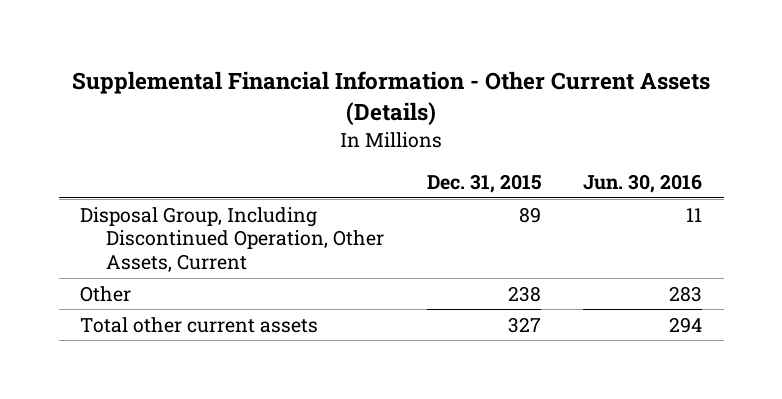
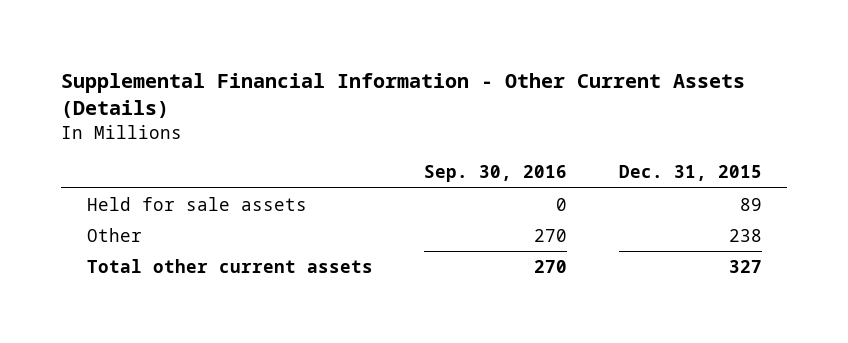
[583,174,703,194] Jun. 30, 2016 -> none
none -> [424,165,568,183] Sep. 30, 2016
[80,206,385,273] Disposal Group, Including Discontinued Operation, Other Assets, Current -> [86,197,307,212] Held for sale assets

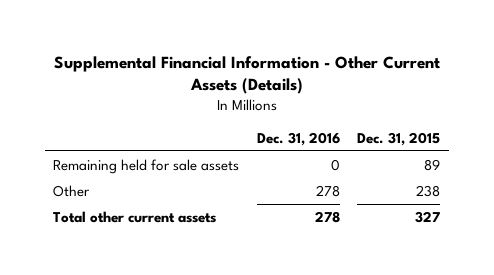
[424,165,568,183] Sep. 30, 2016 -> none
none -> [256,131,340,146] Dec. 31, 2016
[86,197,307,212] Held for sale assets -> [53,158,240,174] Remaining held for sale assets

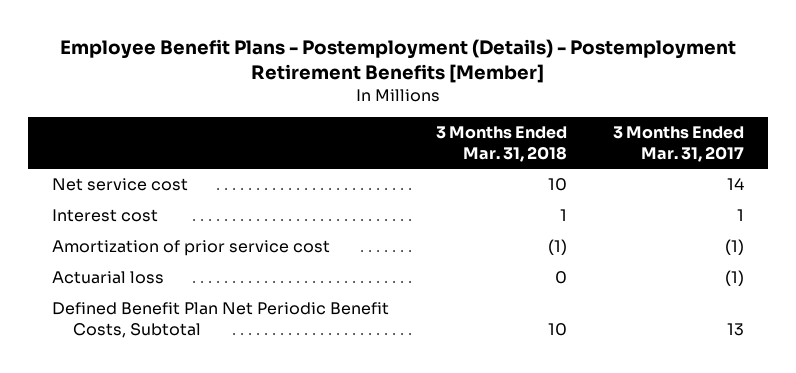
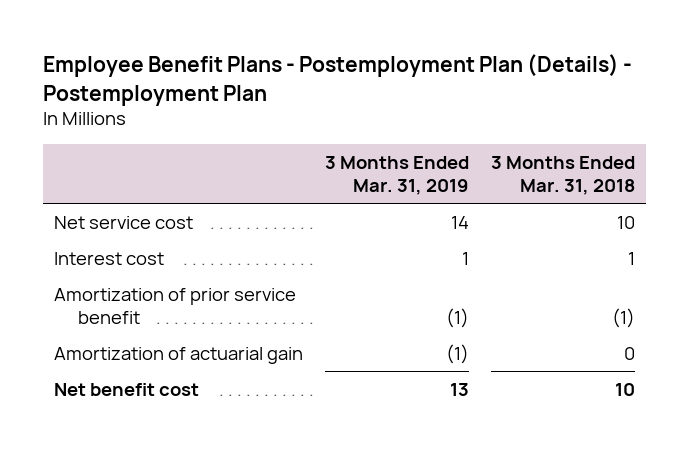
[60,38,737,83] Employee Benefit Plans - Postemployment (Details) - Postemployment Retirement Benefits [Member] -> [43,53,633,106] Employee Benefit Plans - Postemployment Plan (Details) - Postemployment Plan
[613,126,745,163] 3 Months Ended Mar. 31, 2017 -> none
none -> [324,155,469,195] 3 Months Ended Mar. 31, 2019
[51,240,330,257] Amortization of prior service cost -> [54,287,297,325] Amortization of prior service benefit
[51,271,164,285] Actuarial loss -> [54,346,304,364] Amortization of actuarial gain
[51,302,389,339] Defined Benefit Plan Net Periodic Benefit Costs, Subtotal -> [54,382,200,396] Net benefit cost

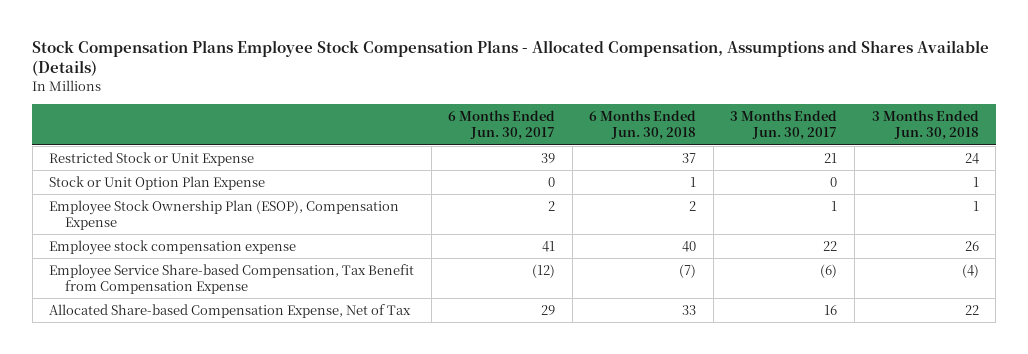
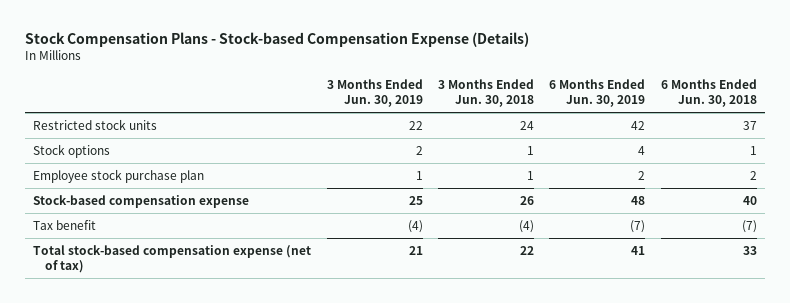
[32,39,990,77] Stock Compensation Plans Employee Stock Compensation Plans - Allocated Compensation, Assumptions and Shares Available (Details) -> [25,32,530,48] Stock Compensation Plans - Stock-based Compensation Expense (Details)
[448,110,556,141] 6 Months Ended Jun. 30, 2017 -> none
[730,110,838,141] 3 Months Ended Jun. 30, 2017 -> none
none -> [326,78,423,108] 3 Months Ended Jun. 30, 2019
none -> [549,78,646,108] 6 Months Ended Jun. 30, 2019
[49,151,255,166] Restricted Stock or Unit Expense -> [33,118,158,130] Restricted stock units
[49,175,266,190] Stock or Unit Option Plan Expense -> [33,143,111,158] Stock options
[49,199,400,231] Employee Stock Ownership Plan (ESOP), Compensation Expense -> [33,168,205,183] Employee stock purchase plan
[49,239,297,255] Employee stock compensation expense -> [33,194,250,208] Stock-based compensation expense
[49,263,415,295] Employee Service Share-based Compensation, Tax Benefit from Compensation Expense -> [33,219,97,230] Tax benefit
[49,303,412,318] Allocated Share-based Compensation Expense, Net of Tax -> [33,244,312,274] Total stock-based compensation expense (net of tax)

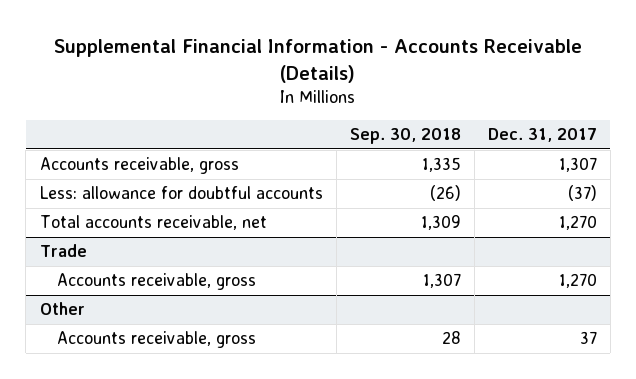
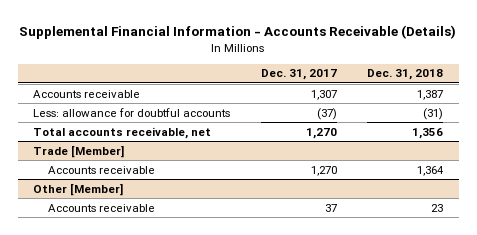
[349,128,461,145] Sep. 30, 2018 -> none
none -> [367,69,444,81] Dec. 31, 2018
[39,157,239,175] Accounts receivable, gross -> [33,89,141,98] Accounts receivable
[39,244,87,258] Trade -> [33,144,125,158] Trade [Member]
[57,273,257,291] Accounts receivable, gross -> [48,165,156,174] Accounts receivable
[39,302,85,316] Other -> [33,182,124,196] Other [Member]
[57,331,257,349] Accounts receivable, gross -> [48,203,156,212] Accounts receivable

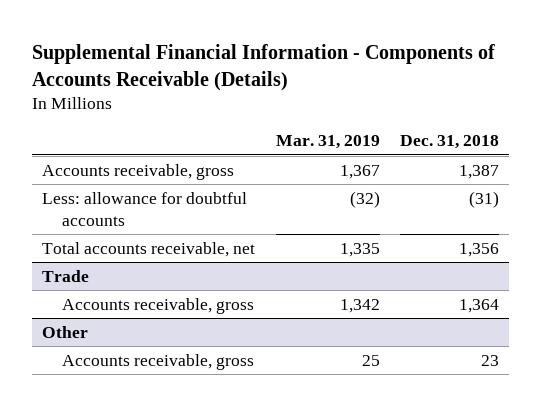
[19,25,457,40] Supplemental Financial Information - Accounts Receivable (Details) -> [32,43,496,91] Supplemental Financial Information - Components of Accounts Receivable (Details)
[260,69,337,81] Dec. 31, 2017 -> none
none -> [275,135,380,150] Mar. 31, 2019
[33,89,141,98] Accounts receivable -> [42,163,235,180] Accounts receivable, gross
[33,144,125,158] Trade [Member] -> [42,269,90,282] Trade
[48,165,156,174] Accounts receivable -> [61,297,254,314] Accounts receivable, gross
[33,182,124,196] Other [Member] -> [42,325,89,338] Other
[48,203,156,212] Accounts receivable -> [61,353,254,370] Accounts receivable, gross

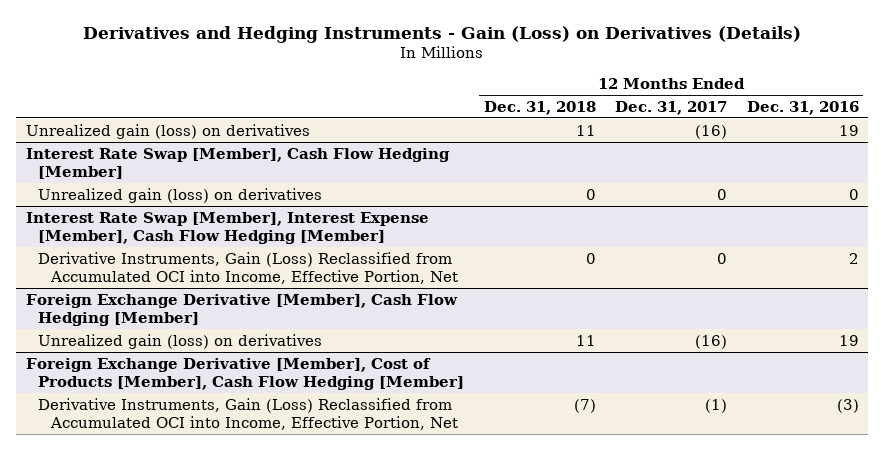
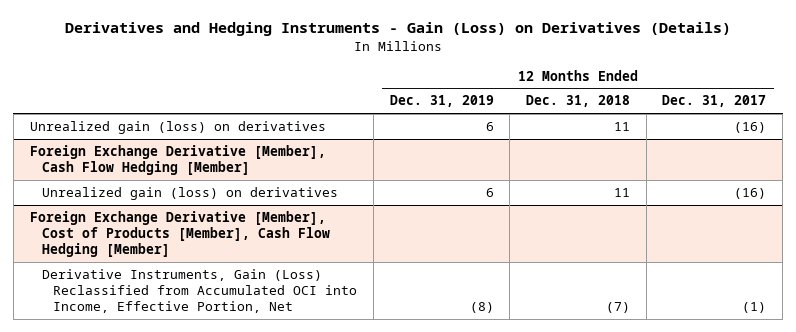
[746,100,859,115] Dec. 31, 2016 -> none
none -> [389,95,494,108] Dec. 31, 2019
[25,147,450,179] Interest Rate Swap [Member], Cash Flow Hedging [Member] -> none
[38,187,323,203] Unrealized gain (loss) on derivatives -> none
[25,211,429,244] Interest Rate Swap [Member], Interest Expense [Member], Cash Flow Hedging [Member] -> none
[38,251,458,284] Derivative Instruments, Gain (Loss) Reclassified from Accumulated OCI into Income, Effective Portion, Net -> none

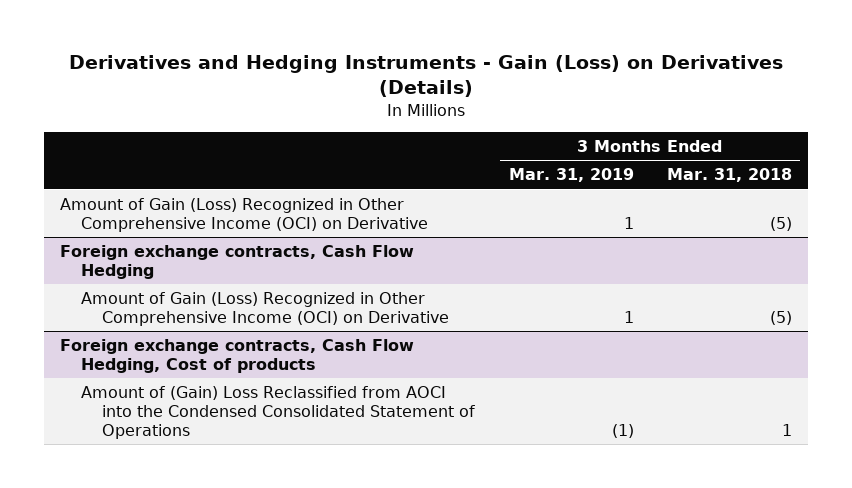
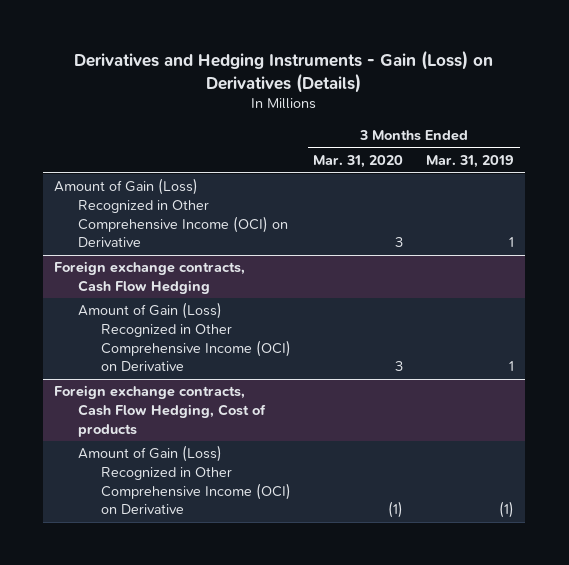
[666,168,792,183] Mar. 31, 2018 -> none
none -> [313,155,404,169] Mar. 31, 2020
[81,386,476,439] Amount of (Gain) Loss Reclassified from AOCI into the Condensed Consolidated Statement of Operations -> none
none -> [77,445,291,515] Amount of Gain (Loss) Recognized in Other Comprehensive Income (OCI) on Derivative

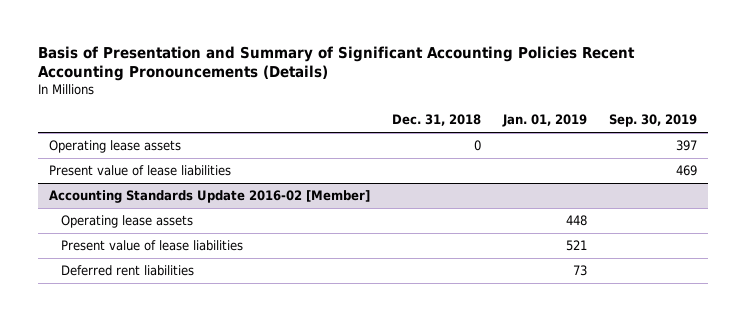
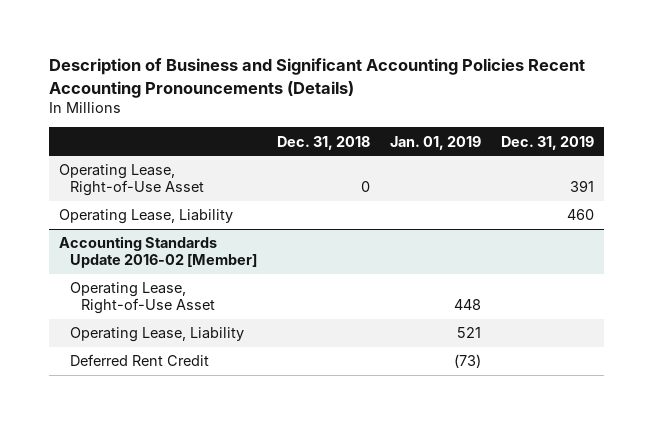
[38,45,636,82] Basis of Presentation and Summary of Significant Accounting Policies Recent Accounting Pronouncements (Details) -> [48,58,585,98] Description of Business and Significant Accounting Policies Recent Accounting Pronouncements (Details)
[608,114,697,128] Sep. 30, 2019 -> none
none -> [501,135,595,150] Dec. 31, 2019
[49,140,182,154] Operating lease assets -> [58,164,204,197] Operating Lease, Right-of-Use Asset
[49,165,232,177] Present value of lease liabilities -> [58,209,233,225] Operating Lease, Liability
[60,215,193,229] Operating lease assets -> [69,282,215,315] Operating Lease, Right-of-Use Asset
[60,240,243,252] Present value of lease liabilities -> [69,327,244,343] Operating Lease, Liability
[60,265,194,277] Deferred rent liabilities -> [69,354,209,367] Deferred Rent Credit
[572,265,587,277] 73 -> [453,354,481,369] (73)

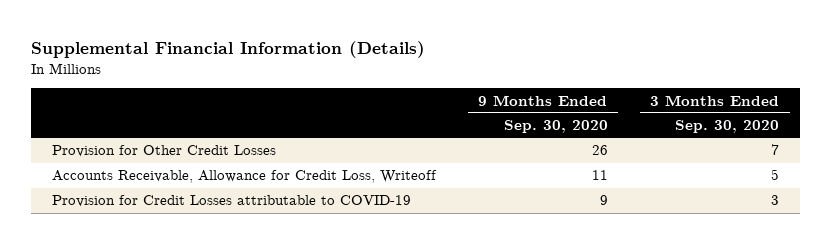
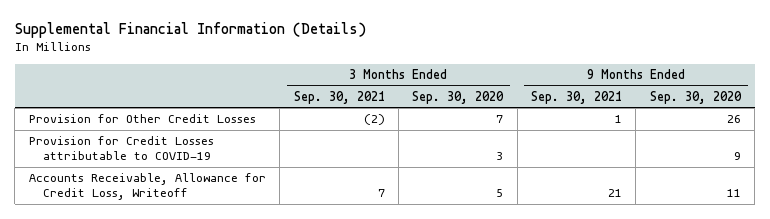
none -> [293,90,385,104] Sep. 30, 2021
none -> [530,90,622,104] Sep. 30, 2021
[52,170,438,184] Accounts Receivable, Allowance for Credit Loss, Writeoff -> [28,173,266,200] Accounts Receivable, Allowance for Credit Loss, Writeoff

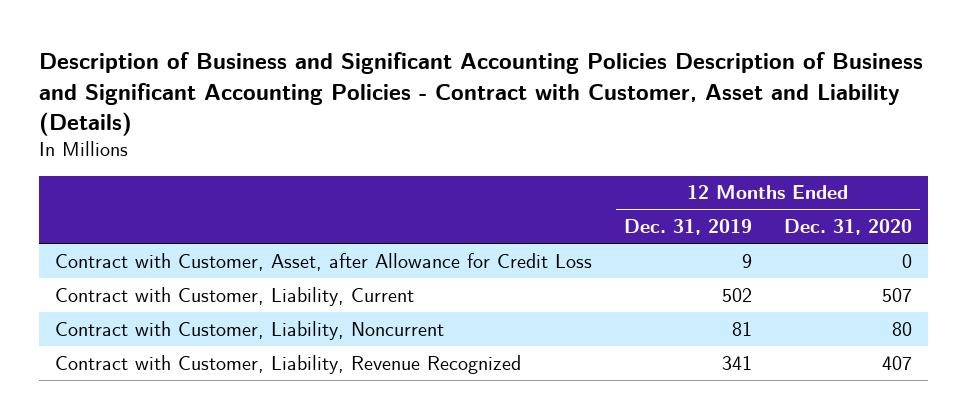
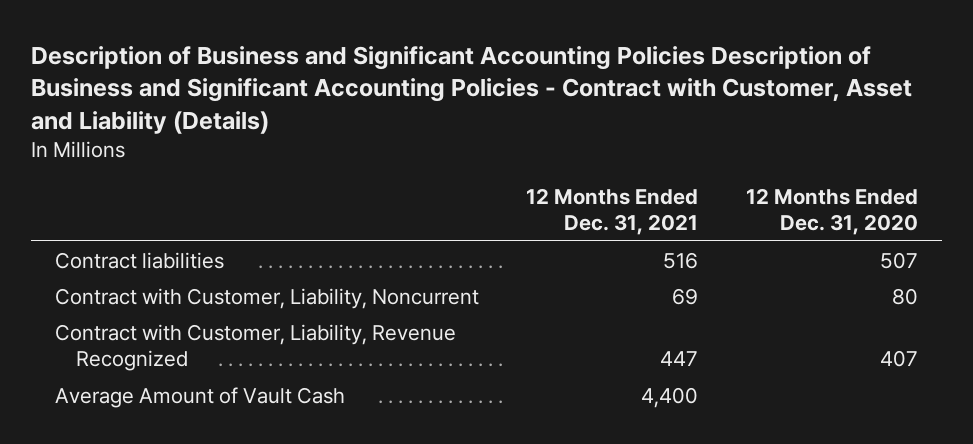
[624,219,753,236] Dec. 31, 2019 -> none
none -> [526,187,699,236] 12 Months Ended Dec. 31, 2021
[55,252,593,271] Contract with Customer, Asset, after Allowance for Credit Loss -> none
[55,286,415,306] Contract with Customer, Liability, Current -> [54,251,224,269] Contract liabilities
none -> [54,386,345,408] Average Amount of Vault Cash

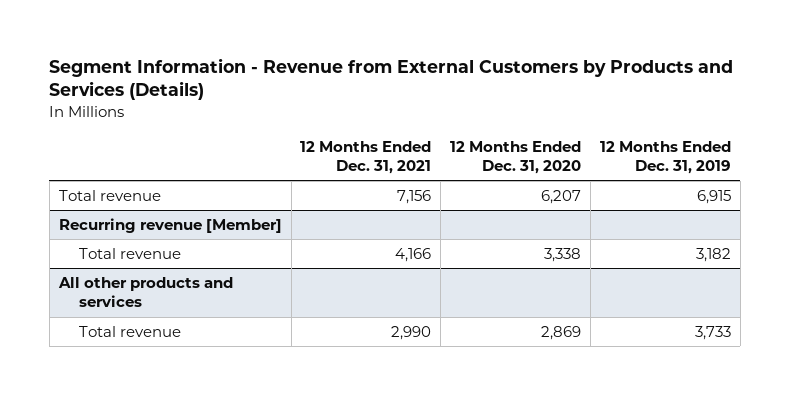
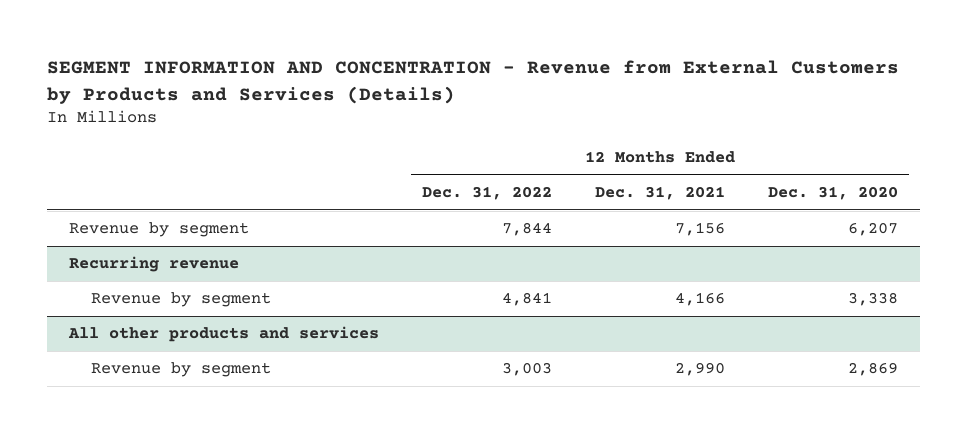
[49,57,734,101] Segment Information - Revenue from External Customers by Products and Services (Details) -> [47,60,900,104] SEGMENT INFORMATION AND CONCENTRATION - Revenue from External Customers by Products and Services (Details)
[600,140,732,175] 12 Months Ended Dec. 31, 2019 -> none
none -> [421,185,552,200] Dec. 31, 2022
[58,190,161,202] Total revenue -> [68,222,249,238] Revenue by segment
[58,218,282,234] Recurring revenue [Member] -> [68,256,239,273] Recurring revenue
[78,248,181,260] Total revenue -> [90,292,271,308] Revenue by segment
[78,326,181,338] Total revenue -> [90,362,271,378] Revenue by segment

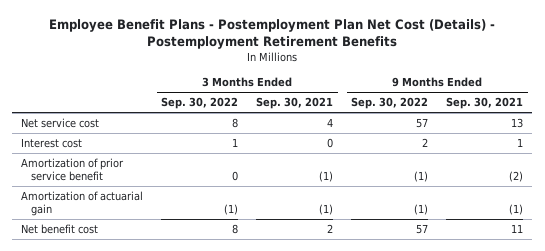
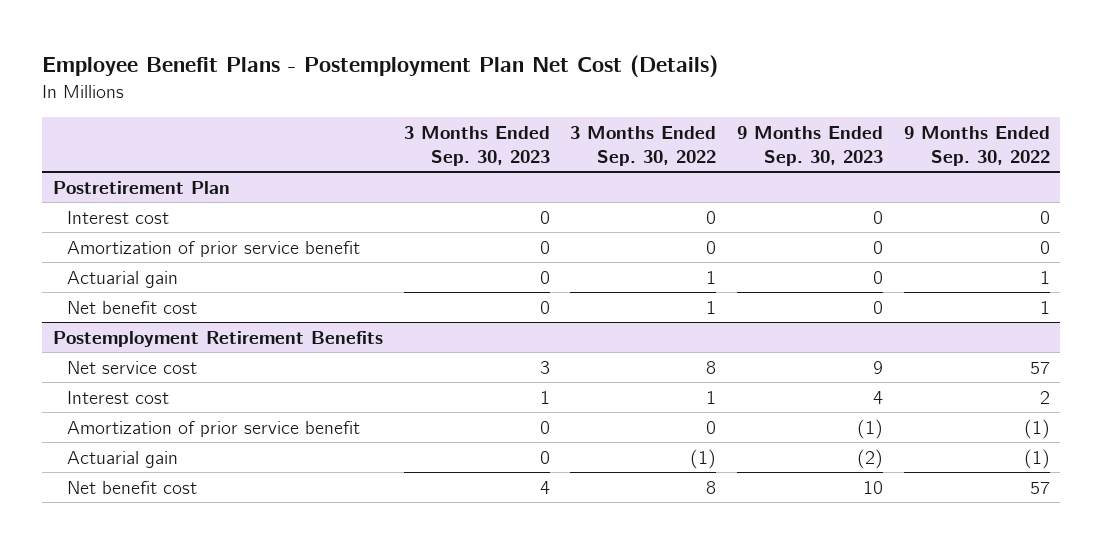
[49,19,496,50] Employee Benefit Plans - Postemployment Plan Net Cost (Details) - Postemployment Retirement Benefits -> [42,55,719,78] Employee Benefit Plans - Postemployment Plan Net Cost (Details)
[256,97,334,110] Sep. 30, 2021 -> none
[446,97,524,110] Sep. 30, 2021 -> none
none -> [403,125,550,167] 3 Months Ended Sep. 30, 2023
none -> [737,125,884,167] 9 Months Ended Sep. 30, 2023
none -> [52,180,230,194] Postretirement Plan
none -> [66,210,169,224] Interest cost
none -> [66,240,360,257] Amortization of prior service benefit
none -> [66,270,178,288] Actuarial gain
none -> [66,300,197,314] Net benefit cost
none -> [52,330,383,347] Postemployment Retirement Benefits
[21,191,144,217] Amortization of actuarial gain -> [66,450,178,468] Actuarial gain

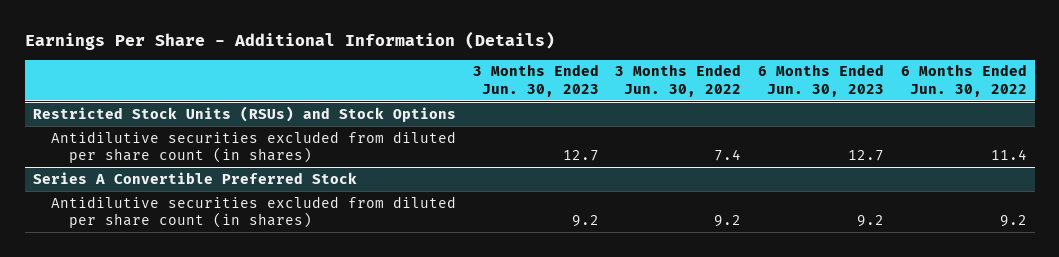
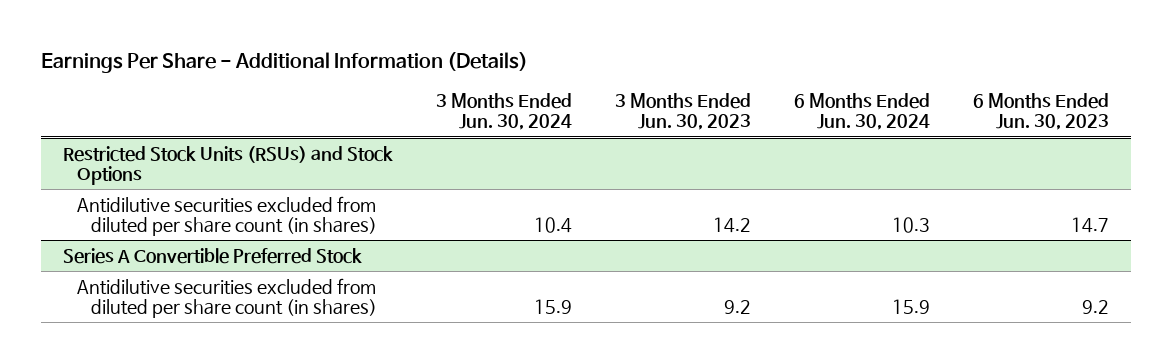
[615,64,742,98] 3 Months Ended Jun. 30, 2022 -> none
[900,64,1027,98] 6 Months Ended Jun. 30, 2022 -> none
none -> [436,93,573,131] 3 Months Ended Jun. 30, 2024
none -> [794,93,931,131] 6 Months Ended Jun. 30, 2024
[562,150,599,162] 12.7 -> [713,216,752,233] 14.2
[847,150,884,162] 12.7 -> [1071,216,1110,233] 14.7

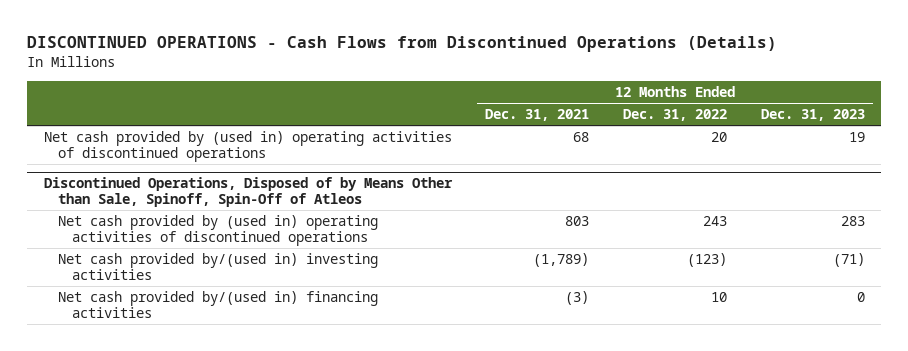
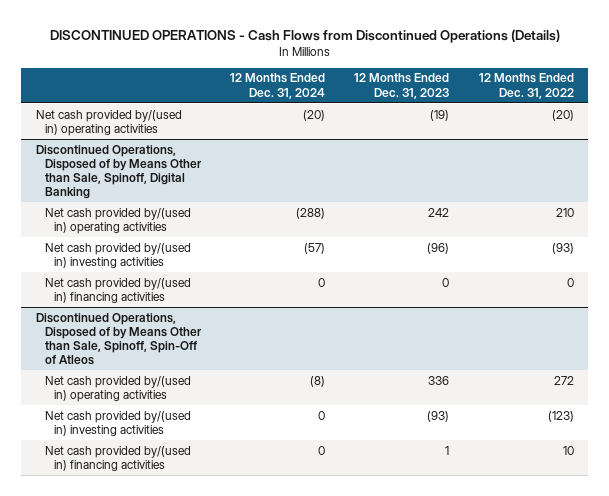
[485,109,590,122] Dec. 31, 2021 -> none
none -> [230,73,326,99] 12 Months Ended Dec. 31, 2024
[43,131,452,163] Net cash provided by (used in) operating activities of discontinued operations -> [35,109,182,136] Net cash provided by/(used in) operating activities
[710,132,727,143] 20 -> [551,109,574,121] (20)
[848,132,865,143] 19 -> [430,109,450,121] (19)
none -> [35,144,202,200] Discontinued Operations, Disposed of by Means Other than Sale, Spinoff, Digital Banking
none -> [44,207,191,234] Net cash provided by/(used in) operating activities
none -> [44,242,191,268] Net cash provided by/(used in) investing activities
none -> [44,277,191,303] Net cash provided by/(used in) financing activities
[58,215,379,247] Net cash provided by (used in) operating activities of discontinued operations -> [44,375,191,402] Net cash provided by/(used in) operating activities
[702,216,727,227] 243 -> [553,375,574,385] 272
[840,216,865,227] 283 -> [428,375,450,385] 336
[832,253,865,268] (71) -> [427,410,450,422] (93)
[856,292,865,303] 0 -> [445,445,450,455] 1

